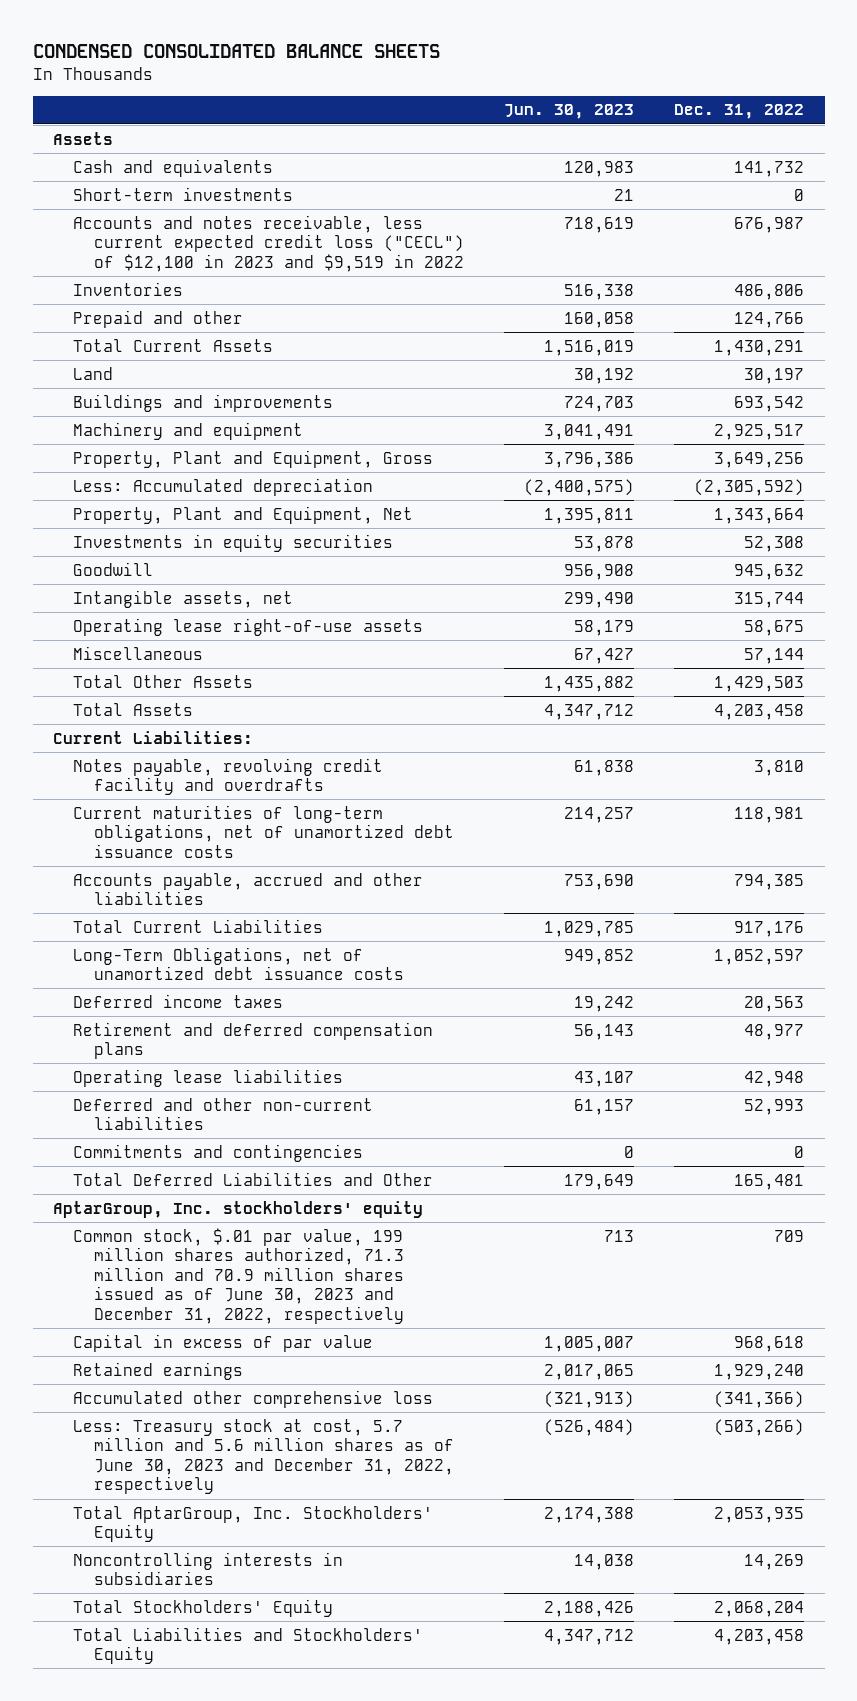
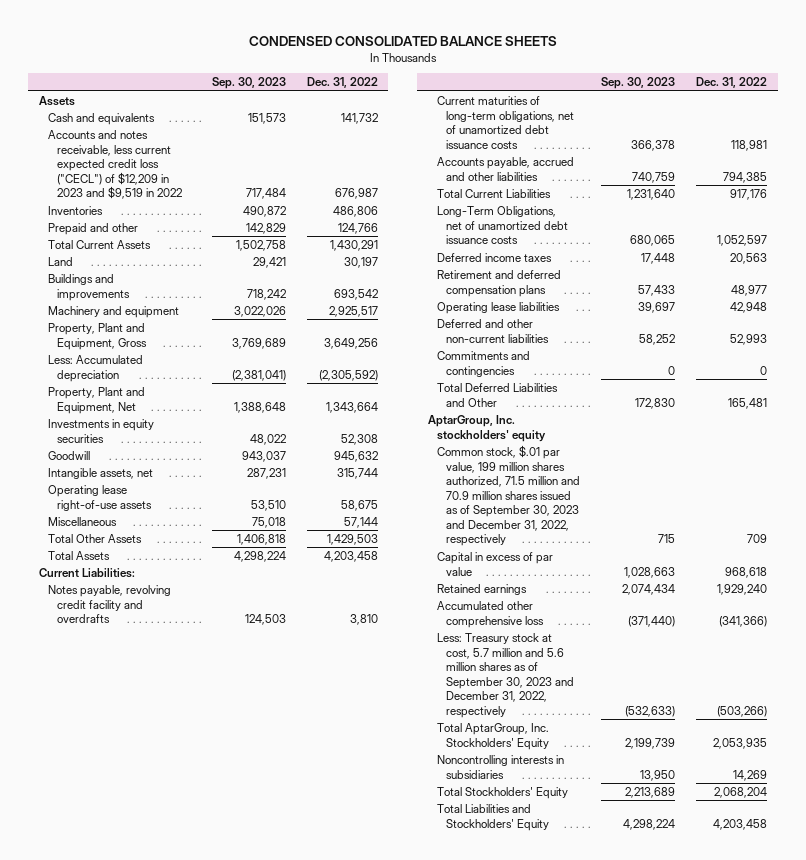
[504,104,635,120] Jun. 30, 2023 -> none
none -> [212,77,287,90] Sep. 30, 2023
[73,186,294,201] Short-term investments -> none
[73,214,464,272] Accounts and notes receivable, less current expected credit loss ("CECL") of $12,100 in 2023 and $9,519 in 2022 -> [47,129,183,200] Accounts and notes receivable, less current expected credit loss ("CECL") of $12,209 in 2023 and $9,519 in 2022
[73,1227,404,1324] Common stock, $.01 par value, 199 million shares authorized, 71.3 million and 70.9 million shares issued as of June 30, 2023 and December 31, 2022, respectively -> [437,444,581,547] Common stock, $.01 par value, 199 million shares authorized, 71.5 million and 70.9 million shares issued as of September 30, 2023 and December 31, 2022, respectively
[73,1418,454,1495] Less: Treasury stock at cost, 5.7 million and 5.6 million shares as of June 30, 2023 and December 31, 2022, respectively -> [437,632,575,718] Less: Treasury stock at cost, 5.7 million and 5.6 million shares as of September 30, 2023 and December 31, 2022, respectively

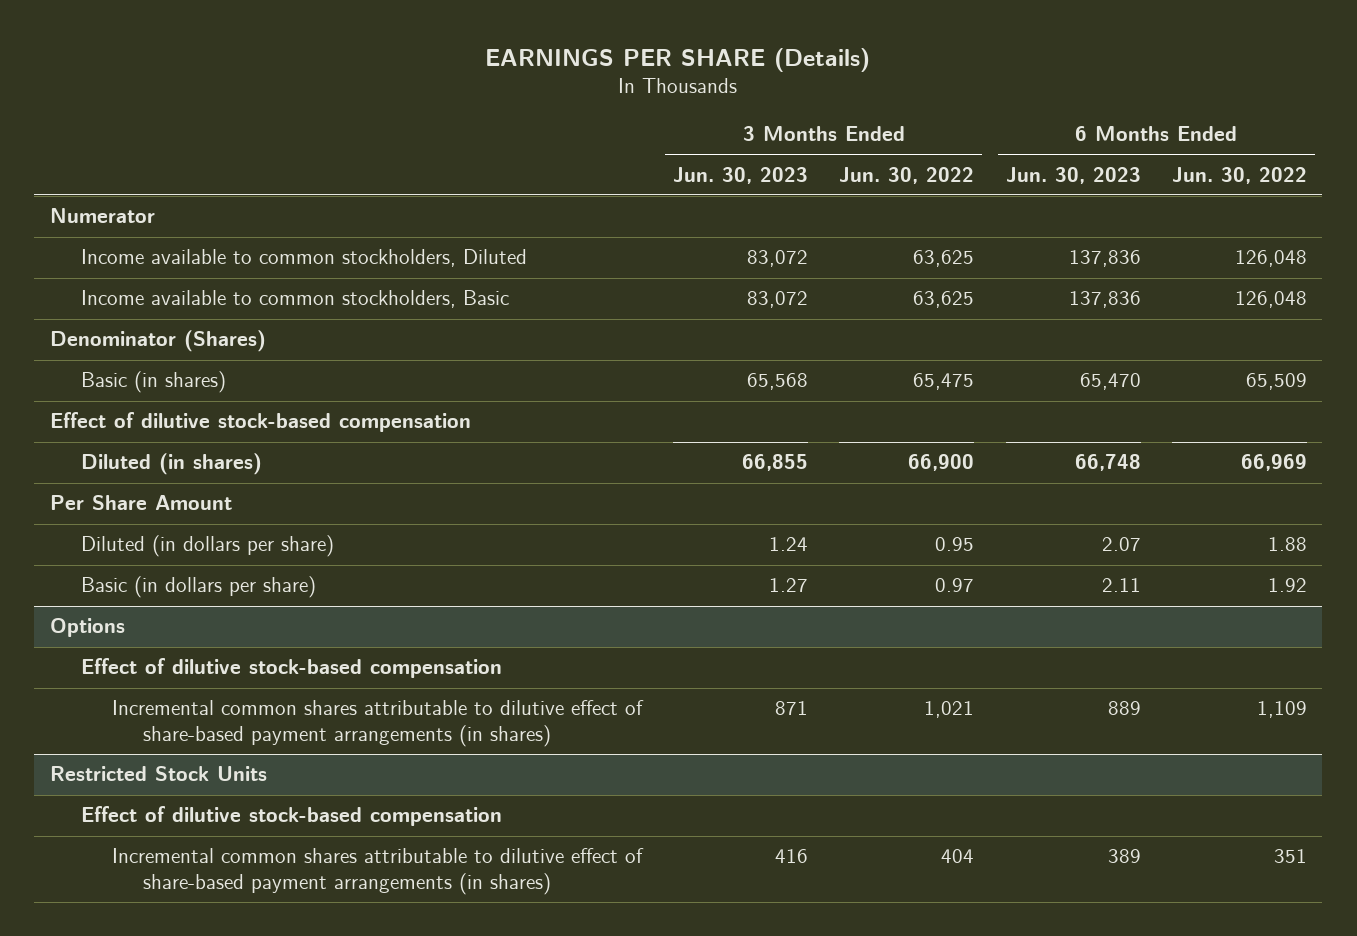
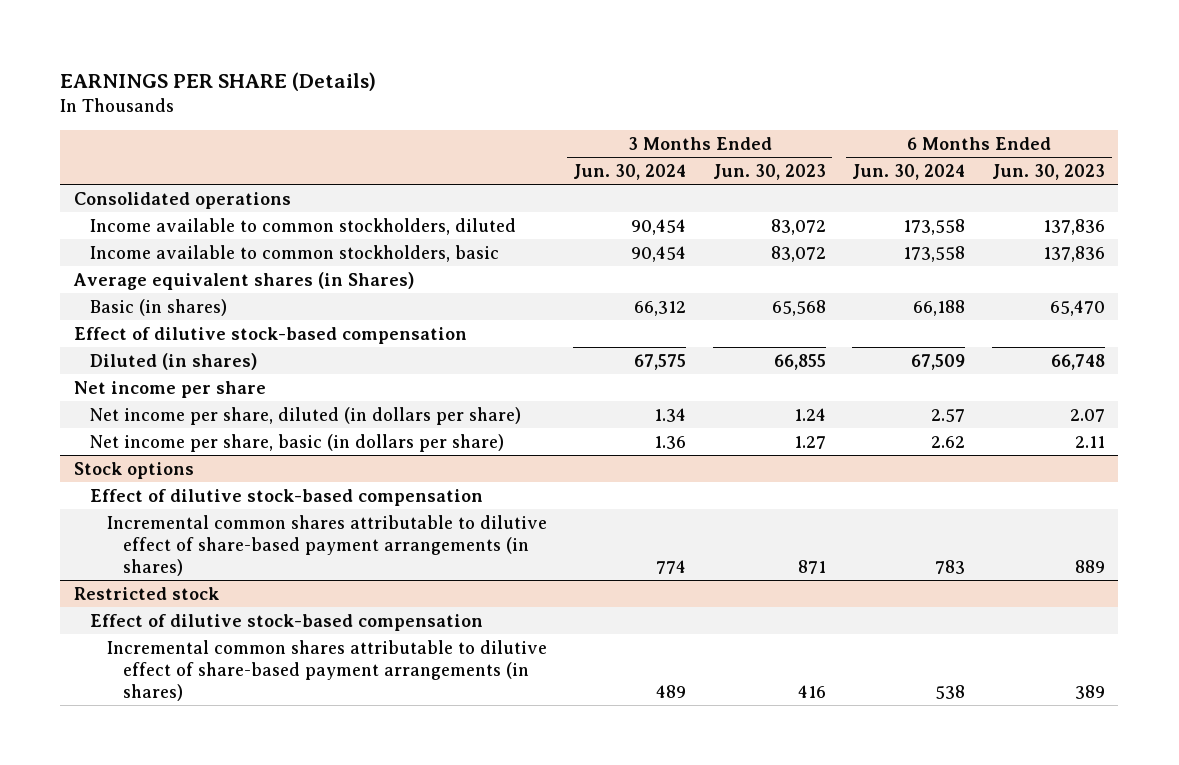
[839,166,975,184] Jun. 30, 2022 -> none
[1171,166,1307,184] Jun. 30, 2022 -> none
none -> [573,164,687,181] Jun. 30, 2024
none -> [852,164,966,181] Jun. 30, 2024
[50,208,156,224] Numerator -> [73,191,291,209] Consolidated operations
[80,249,527,268] Income available to common stockholders, Diluted -> [90,217,517,235] Income available to common stockholders, diluted
[80,290,509,309] Income available to common stockholders, Basic -> [90,244,500,262] Income available to common stockholders, basic
[50,330,267,353] Denominator (Shares) -> [72,271,414,290] Average equivalent shares (in Shares)
[50,495,233,511] Per Share Amount -> [73,380,266,398] Net income per share
[80,535,334,558] Diluted (in dollars per share) -> [90,406,522,425] Net income per share, diluted (in dollars per share)
[80,576,316,599] Basic (in dollars per share) -> [90,433,505,452] Net income per share, basic (in dollars per share)
[50,618,126,638] Options -> [73,461,194,479] Stock options
[50,766,268,782] Restricted Stock Units -> [73,586,219,600] Restricted stock

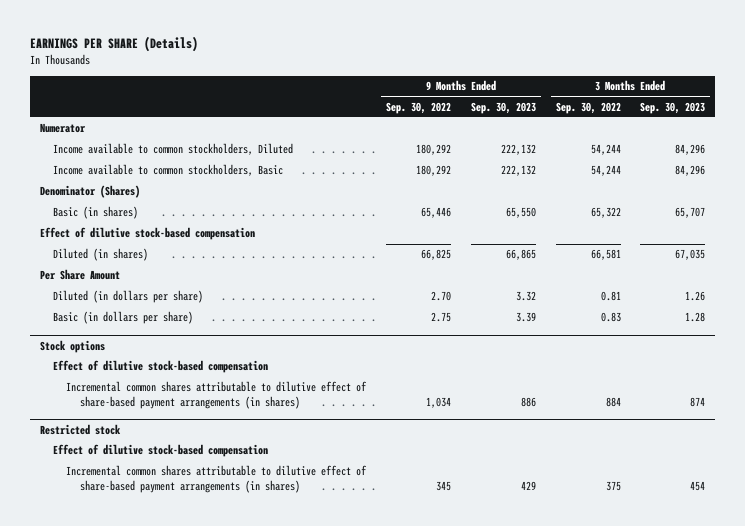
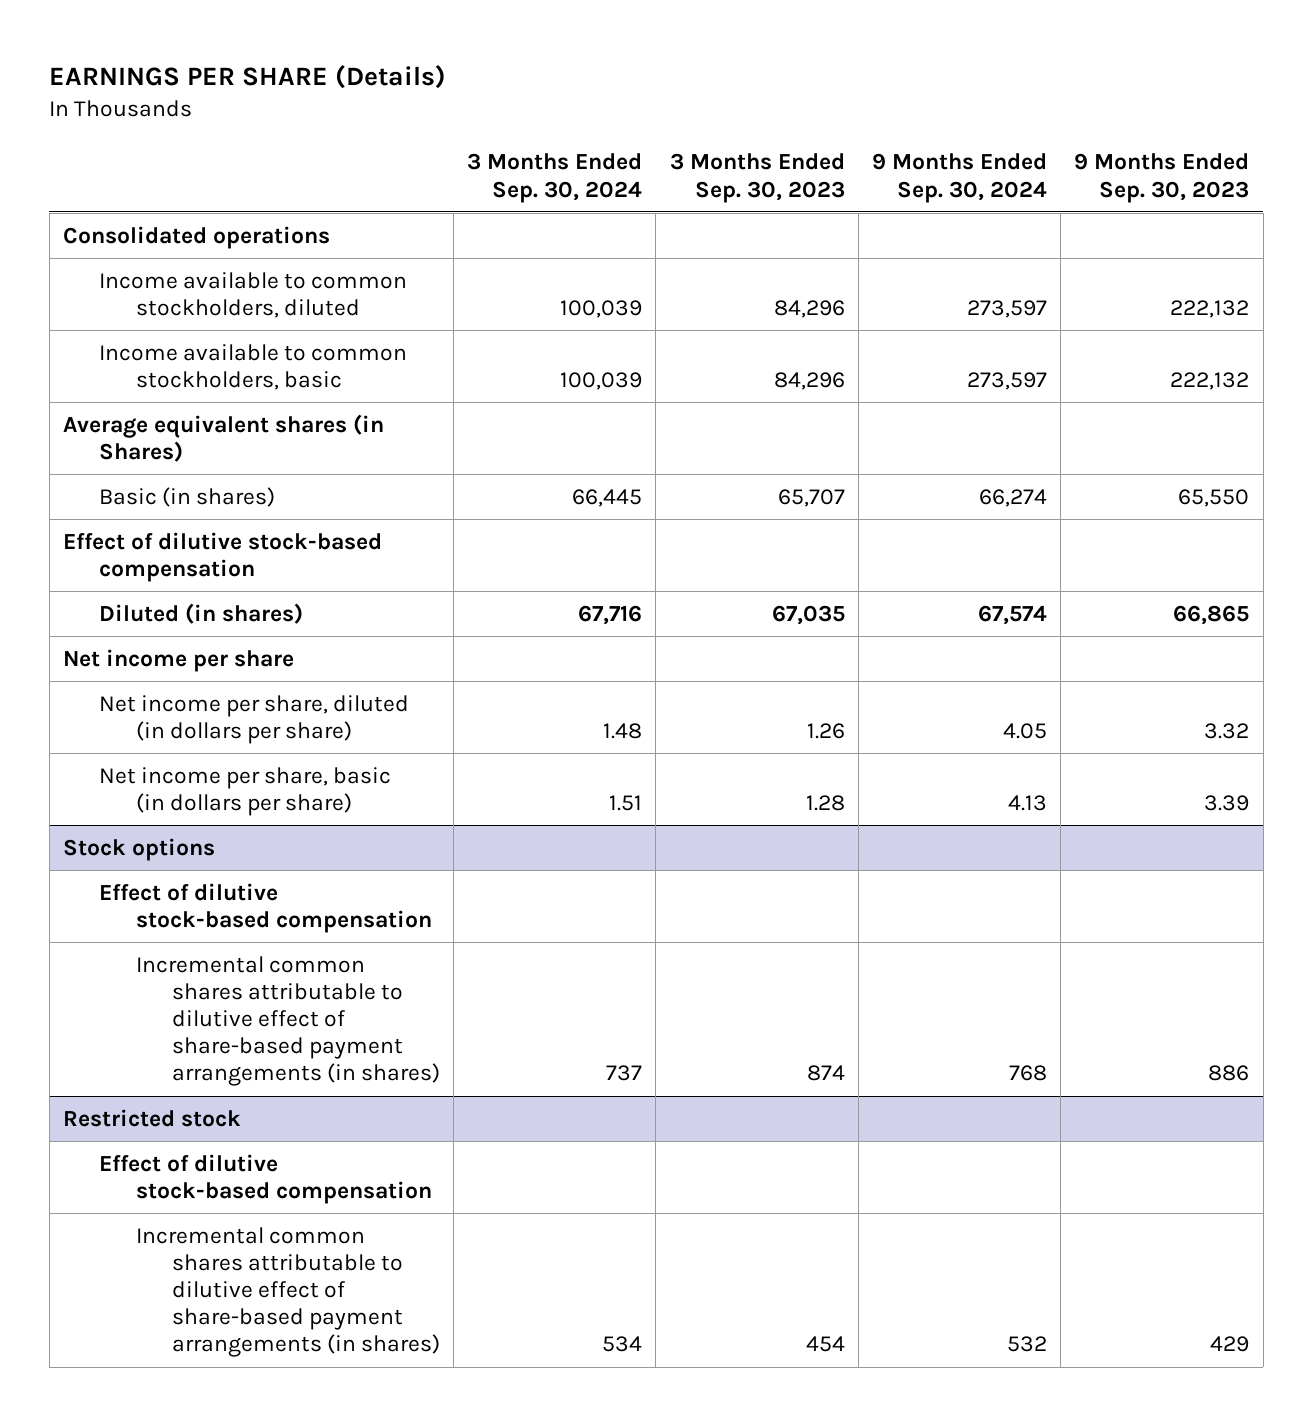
[386,101,452,114] Sep. 30, 2022 -> none
[555,101,621,114] Sep. 30, 2022 -> none
none -> [467,153,643,203] 3 Months Ended Sep. 30, 2024
none -> [872,153,1048,203] 9 Months Ended Sep. 30, 2024
[39,123,86,134] Numerator -> [62,225,330,249] Consolidated operations
[53,143,294,156] Income available to common stockholders, Diluted -> [99,271,408,319] Income available to common stockholders, diluted
[53,164,284,177] Income available to common stockholders, Basic -> [99,343,408,391] Income available to common stockholders, basic
[39,185,140,199] Denominator (Shares) -> [62,413,384,463] Average equivalent shares (in Shares)
[39,269,120,281] Per Share Amount -> [62,648,294,672] Net income per share
[53,290,204,304] Diluted (in dollars per share) -> [99,694,410,745] Net income per share, diluted (in dollars per share)
[53,311,194,325] Basic (in dollars per share) -> [99,766,392,817] Net income per share, basic (in dollars per share)

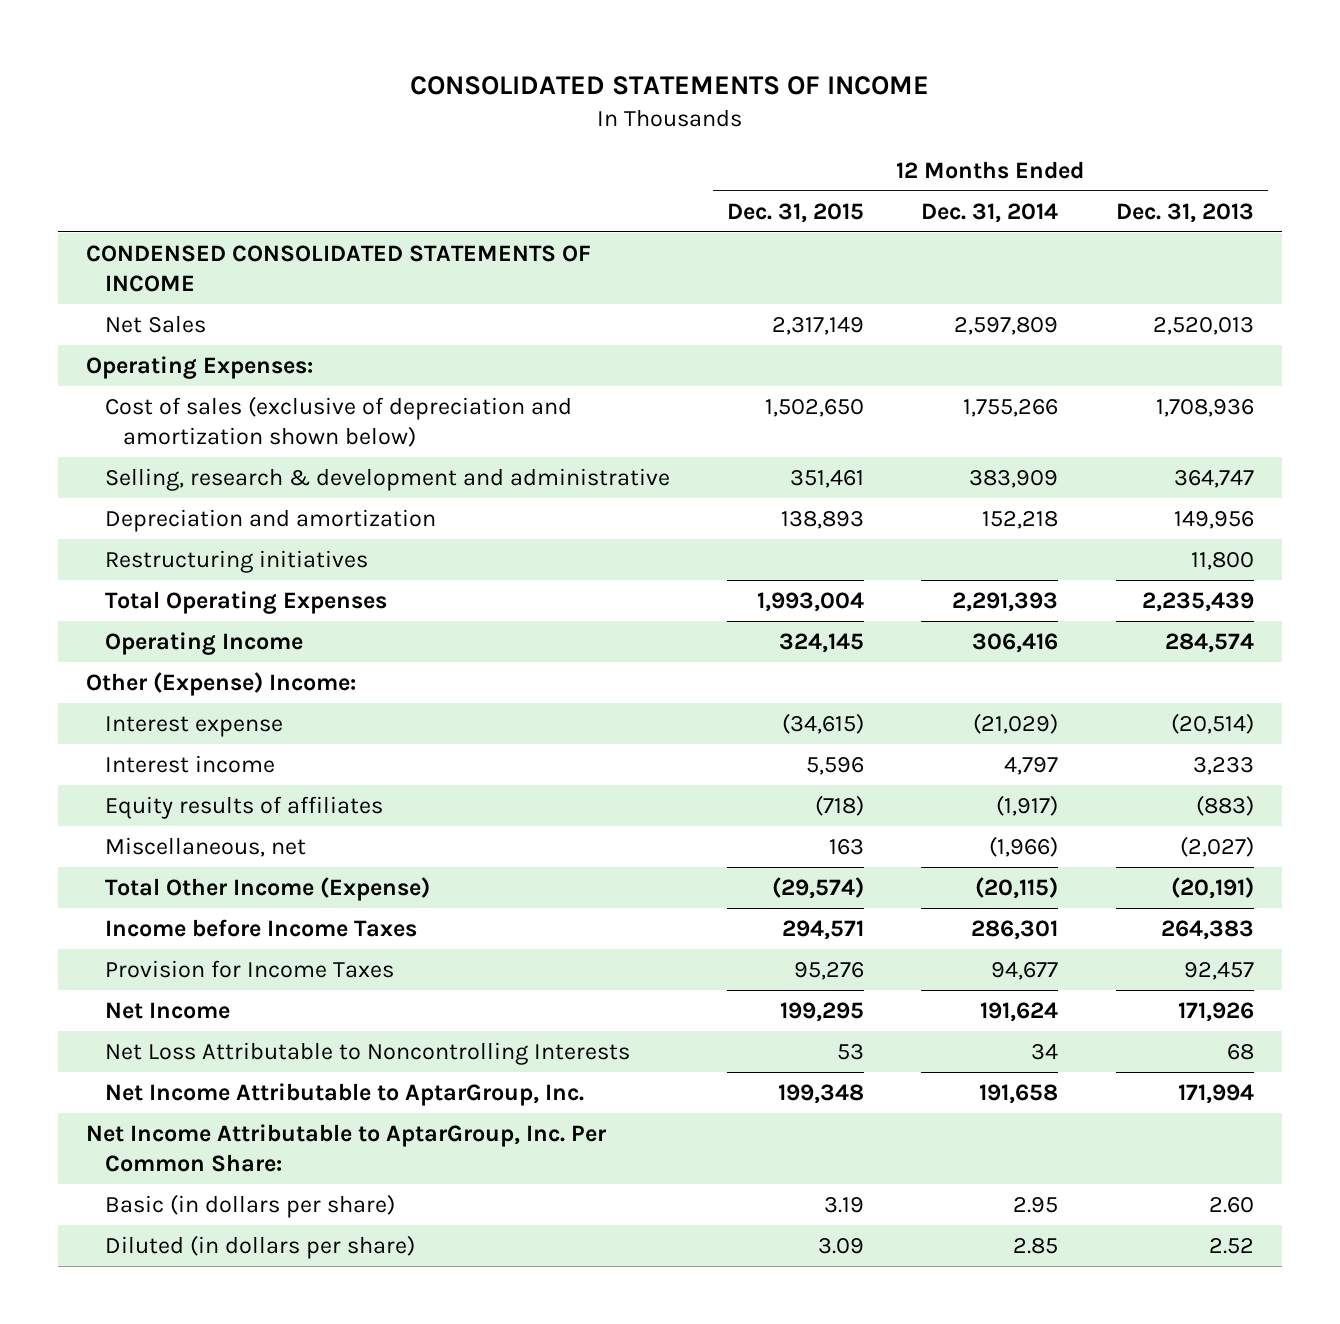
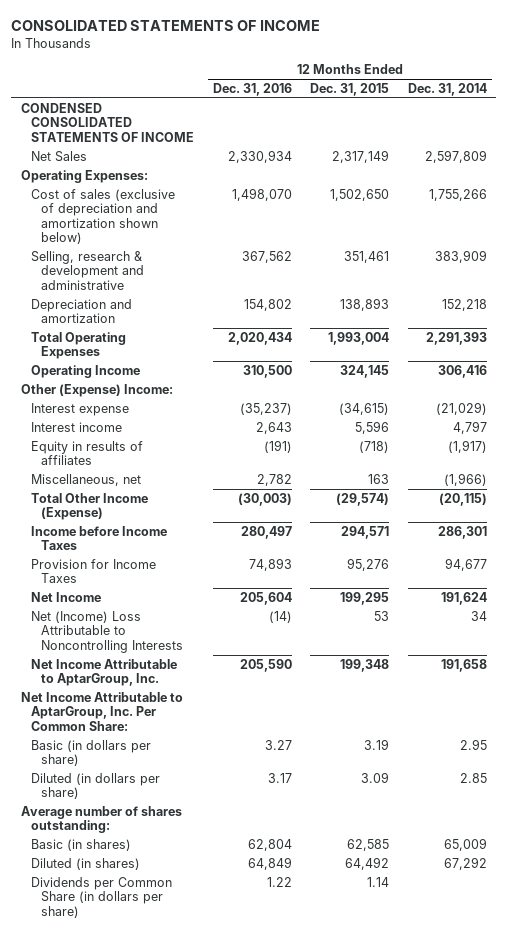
[1115,202,1254,223] Dec. 31, 2013 -> none
none -> [212,83,292,97] Dec. 31, 2016
[104,550,368,574] Restructuring initiatives -> none
[104,796,383,820] Equity results of affiliates -> [30,441,143,466] Equity in results of affiliates
[104,1042,630,1066] Net Loss Attributable to Noncontrolling Interests -> [30,611,184,653] Net (Income) Loss Attributable to Noncontrolling Interests
none -> [20,806,182,834] Average number of shares outstanding:
none -> [30,839,131,852] Basic (in shares)
none -> [30,858,140,871] Diluted (in shares)
none -> [30,877,172,918] Dividends per Common Share (in dollars per share)

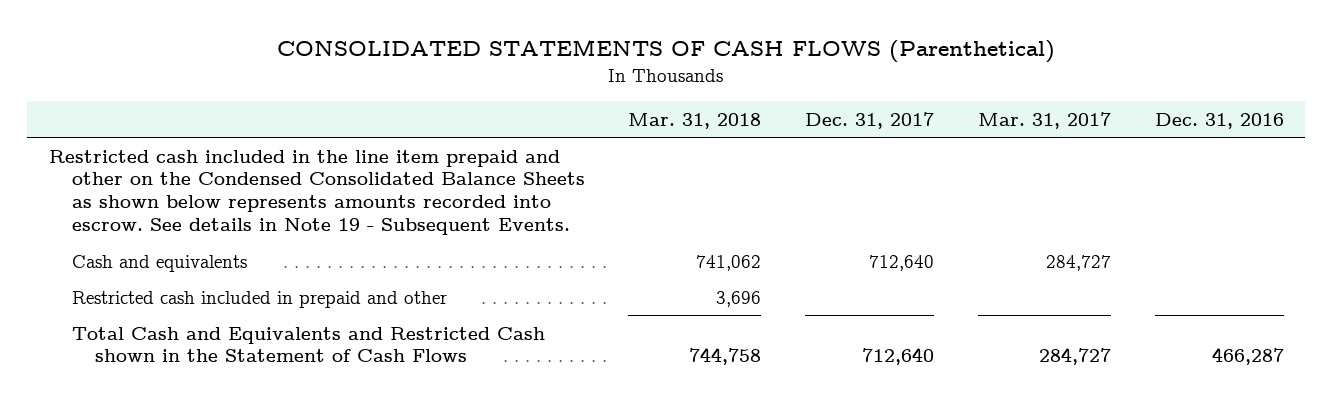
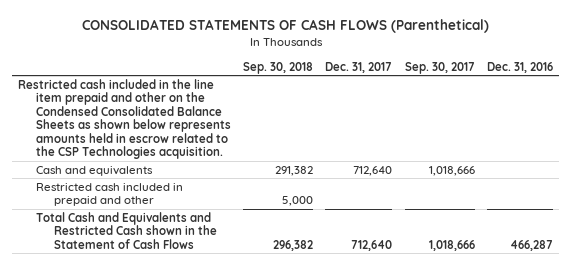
[628,112,762,129] Mar. 31, 2018 -> none
[977,111,1111,129] Mar. 31, 2017 -> none
none -> [243,61,314,74] Sep. 30, 2018
none -> [404,61,475,74] Sep. 30, 2017
[48,149,585,236] Restricted cash included in the line item prepaid and other on the Condensed Consolidated Balance Sheets as shown below represents amounts recorded into escrow. See details in Note 19 - Subsequent Events. -> [18,78,231,160] Restricted cash included in the line item prepaid and other on the Condensed Consolidated Balance Sheets as shown below represents amounts held in escrow related to the CSP Technologies acquisition.

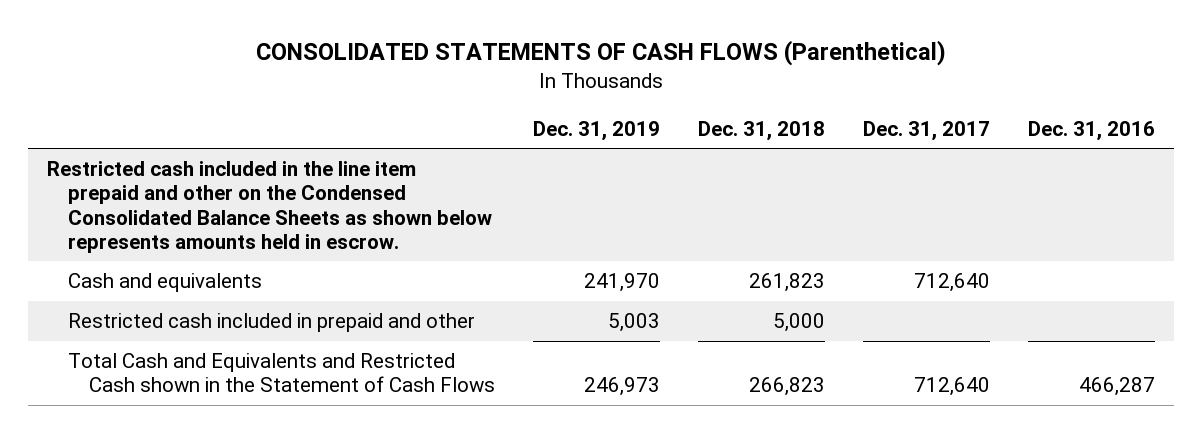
[243,61,314,74] Sep. 30, 2018 -> none
[404,61,475,74] Sep. 30, 2017 -> none
none -> [532,120,660,141] Dec. 31, 2019
none -> [697,120,825,141] Dec. 31, 2018
[18,78,231,160] Restricted cash included in the line item prepaid and other on the Condensed Consolidated Balance Sheets as shown below represents amounts held in escrow related to the CSP Technologies acquisition. -> [47,161,493,253] Restricted cash included in the line item prepaid and other on the Condensed Consolidated Balance Sheets as shown below represents amounts held in escrow.

